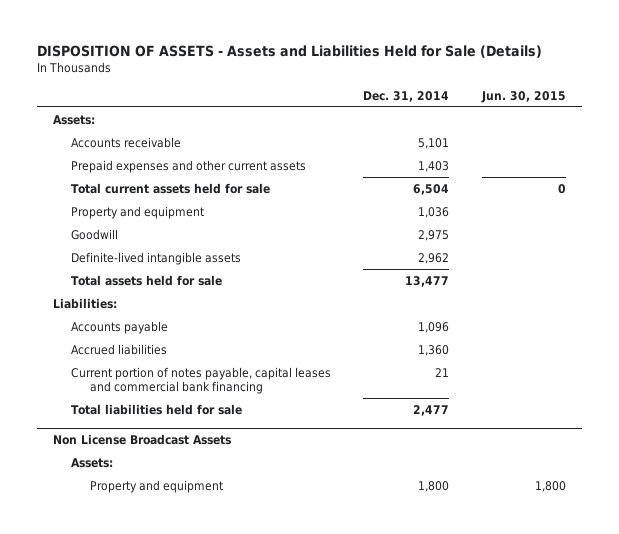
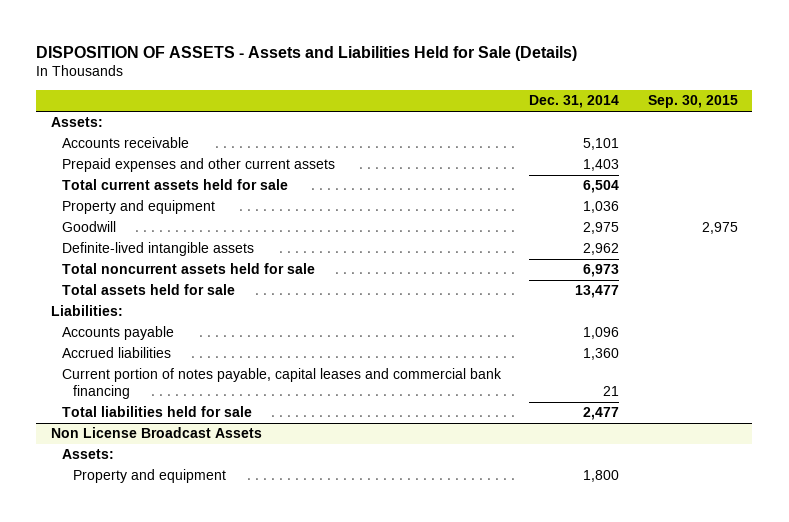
[480,91,566,104] Jun. 30, 2015 -> none
none -> [648,95,739,109] Sep. 30, 2015
none -> [61,263,315,275] Total noncurrent assets held for sale

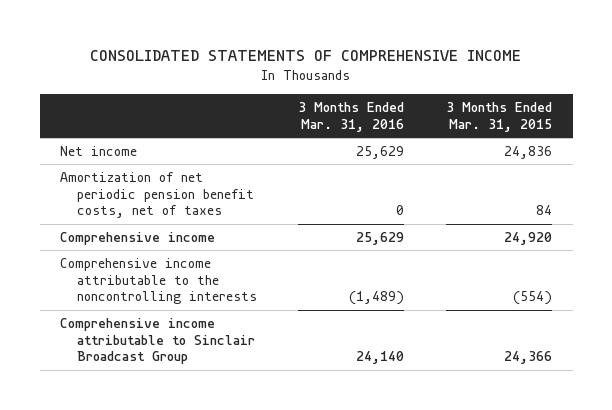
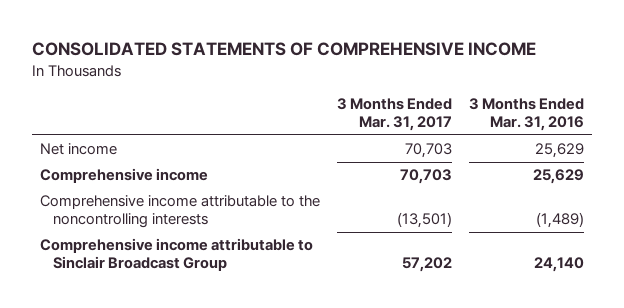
[446,101,553,132] 3 Months Ended Mar. 31, 2015 -> none
none -> [336,98,452,131] 3 Months Ended Mar. 31, 2017
[60,172,254,219] Amortization of net periodic pension benefit costs, net of taxes -> none

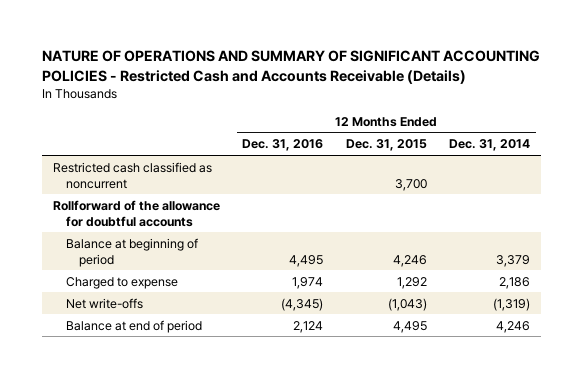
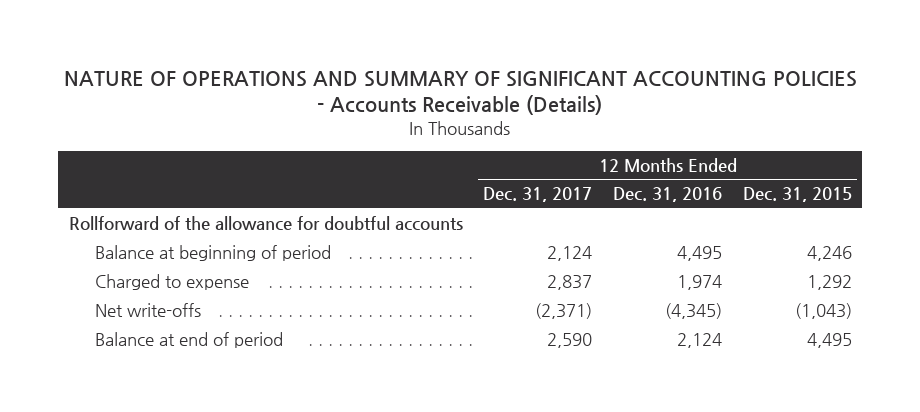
[41,50,540,84] NATURE OF OPERATIONS AND SUMMARY OF SIGNIFICANT ACCOUNTING POLICIES - Restricted Cash and Accounts Receivable (Details) -> [64,70,858,115] NATURE OF OPERATIONS AND SUMMARY OF SIGNIFICANT ACCOUNTING POLICIES - Accounts Receivable (Details)
[449,139,531,152] Dec. 31, 2014 -> none
none -> [483,187,593,203] Dec. 31, 2017
[53,161,213,189] Restricted cash classified as noncurrent -> none

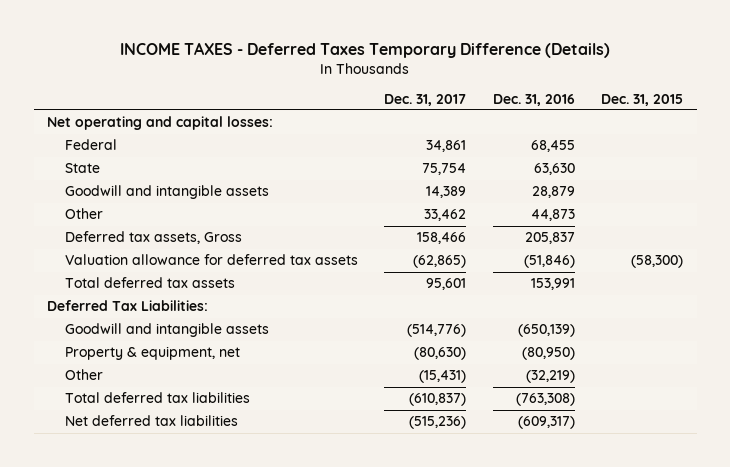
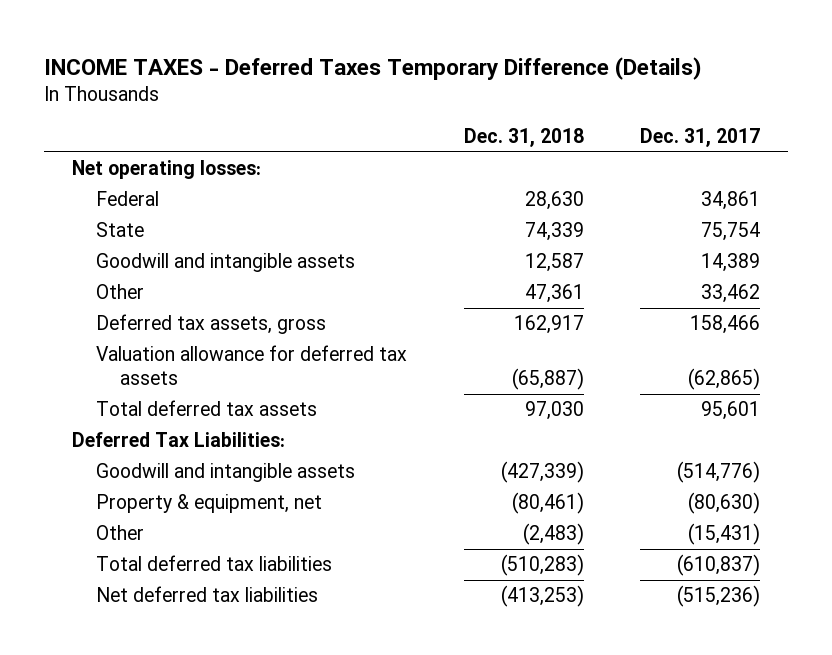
[492,93,575,106] Dec. 31, 2016 -> none
[601,93,684,106] Dec. 31, 2015 -> none
none -> [463,128,584,148] Dec. 31, 2018
[47,116,274,131] Net operating and capital losses: -> [72,160,262,180] Net operating losses:
[64,231,242,245] Deferred tax assets, Gross -> [96,314,327,335] Deferred tax assets, gross

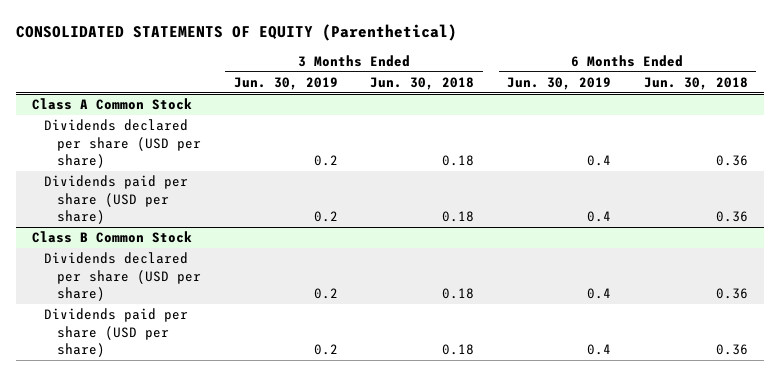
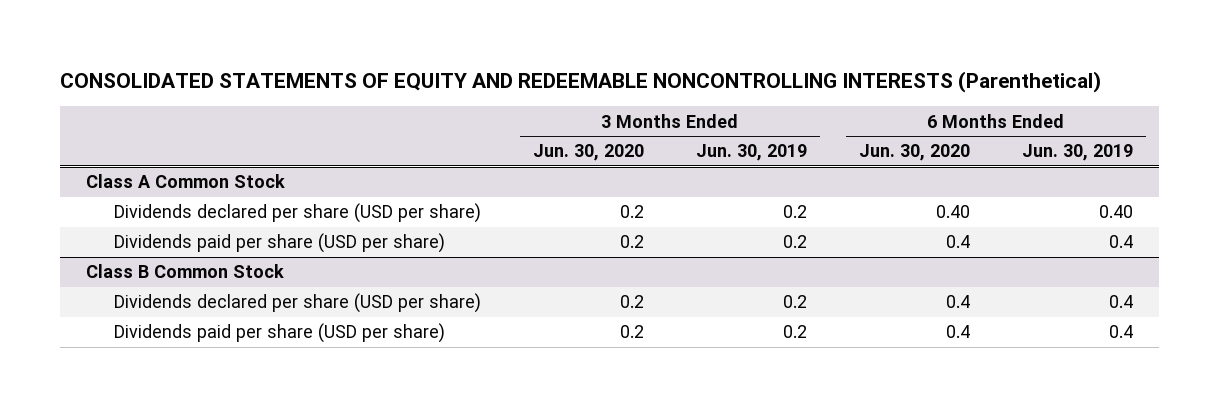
[15,23,457,41] CONSOLIDATED STATEMENTS OF EQUITY (Parenthetical) -> [59,71,1101,94] CONSOLIDATED STATEMENTS OF EQUITY AND REDEEMABLE NONCONTROLLING INTERESTS (Parenthetical)
[370,76,475,90] Jun. 30, 2018 -> none
[643,76,748,90] Jun. 30, 2018 -> none
none -> [533,144,645,162] Jun. 30, 2020
none -> [859,144,971,162] Jun. 30, 2020
[587,155,612,167] 0.4 -> [1099,205,1134,219] 0.40

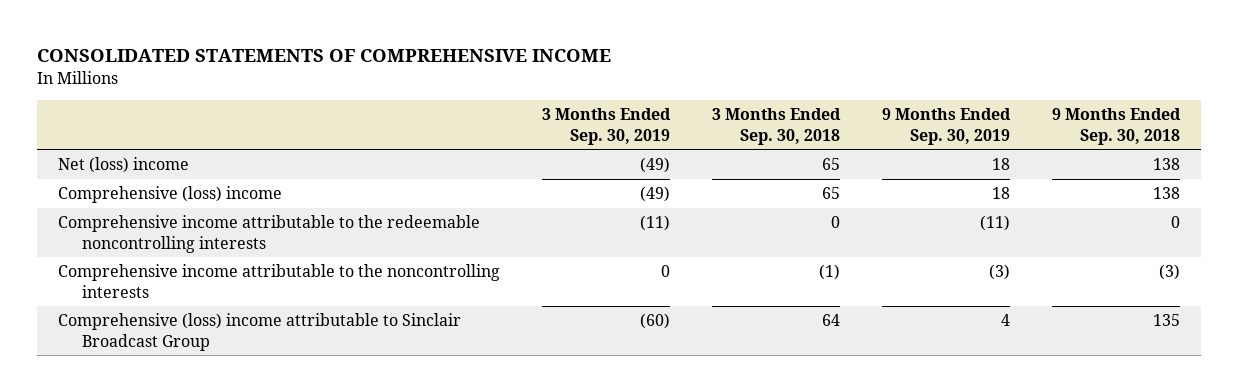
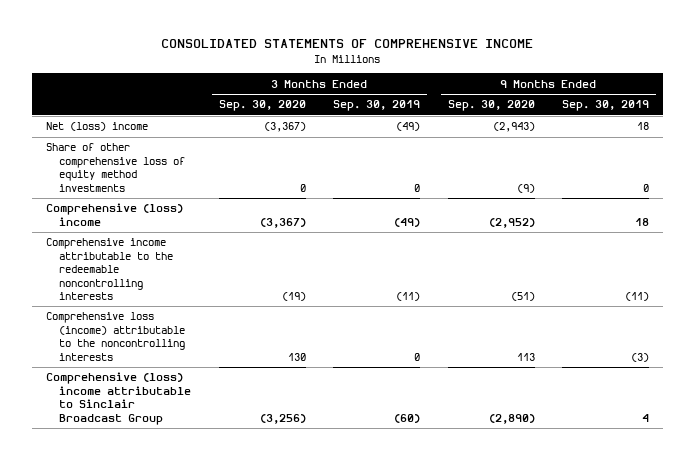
[711,108,841,145] 3 Months Ended Sep. 30, 2018 -> none
[1052,108,1182,145] 9 Months Ended Sep. 30, 2018 -> none
none -> [218,100,306,112] Sep. 30, 2020
none -> [447,100,535,112] Sep. 30, 2020
none -> [45,143,186,192] Share of other comprehensive loss of equity method investments
[57,264,500,298] Comprehensive income attributable to the noncontrolling interests -> [45,312,186,361] Comprehensive loss (income) attributable to the noncontrolling interests

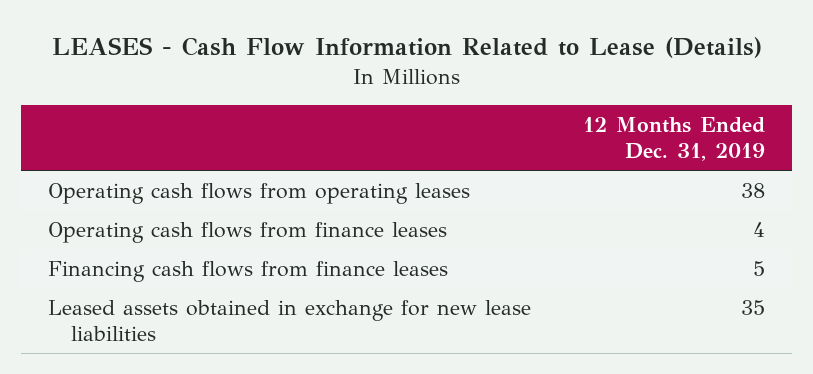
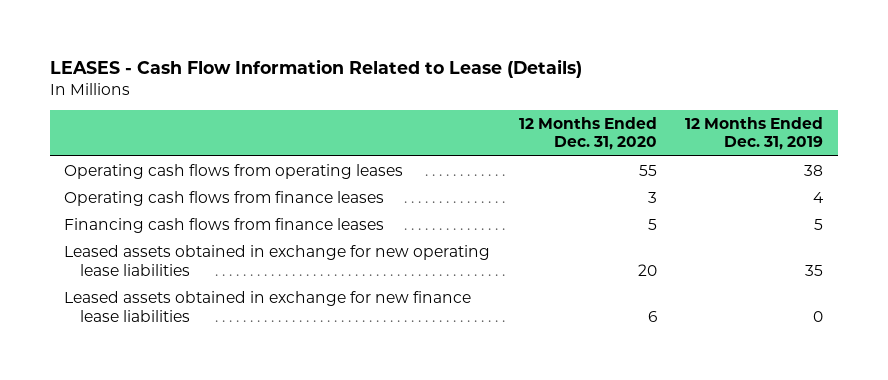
none -> [518,116,657,151] 12 Months Ended Dec. 31, 2020
[47,299,531,342] Leased assets obtained in exchange for new lease liabilities -> [64,245,491,276] Leased assets obtained in exchange for new operating lease liabilities
none -> [64,291,472,322] Leased assets obtained in exchange for new finance lease liabilities

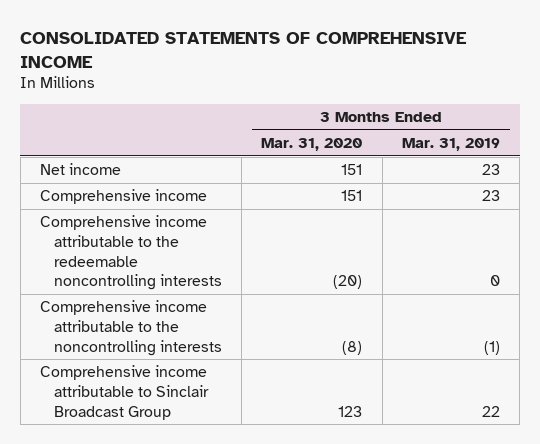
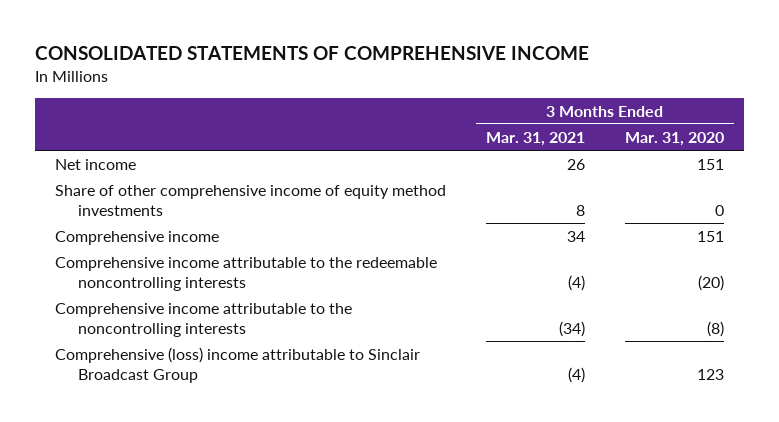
[401,137,500,151] Mar. 31, 2019 -> none
none -> [485,131,585,146] Mar. 31, 2021
none -> [54,184,446,216] Share of other comprehensive income of equity method investments
[40,365,210,420] Comprehensive income attributable to Sinclair Broadcast Group -> [54,346,420,383] Comprehensive (loss) income attributable to Sinclair Broadcast Group

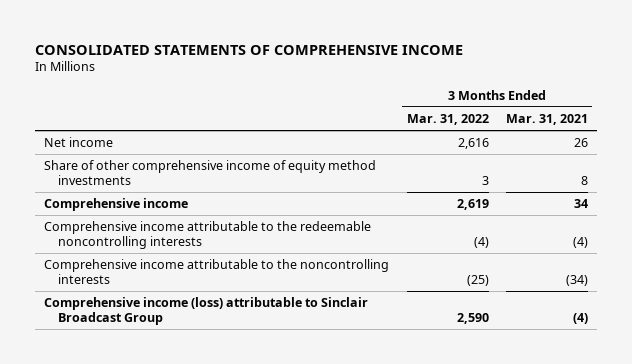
[624,131,724,146] Mar. 31, 2020 -> none
none -> [406,114,489,126] Mar. 31, 2022
[54,346,420,383] Comprehensive (loss) income attributable to Sinclair Broadcast Group -> [44,297,369,326] Comprehensive income (loss) attributable to Sinclair Broadcast Group

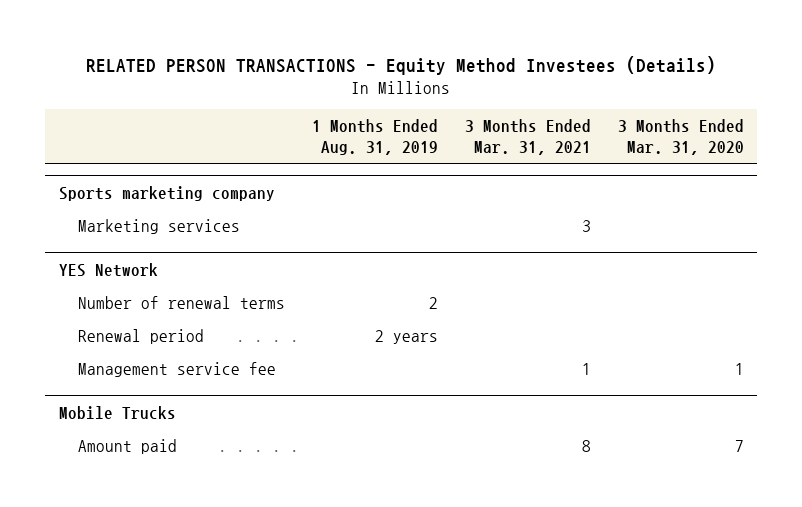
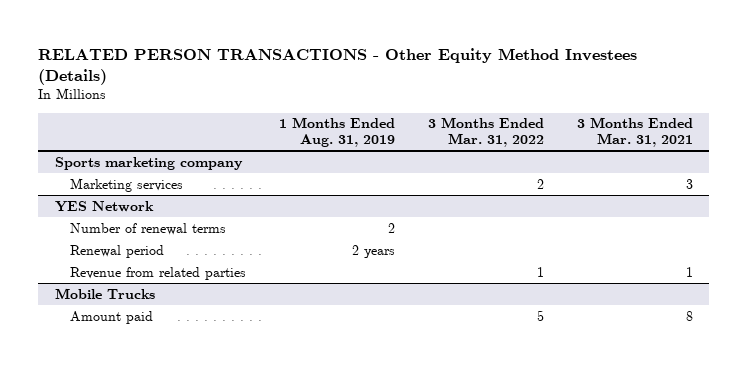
[86,55,717,75] RELATED PERSON TRANSACTIONS - Equity Method Investees (Details) -> [38,47,638,85] RELATED PERSON TRANSACTIONS - Other Equity Method Investees (Details)
[617,118,744,156] 3 Months Ended Mar. 31, 2020 -> none
none -> [427,117,544,148] 3 Months Ended Mar. 31, 2022
[78,361,277,377] Management service fee -> none
none -> [69,266,246,280] Revenue from related parties

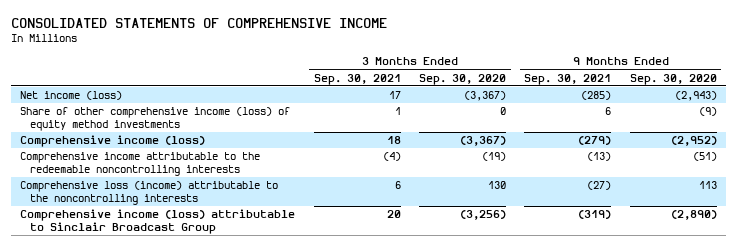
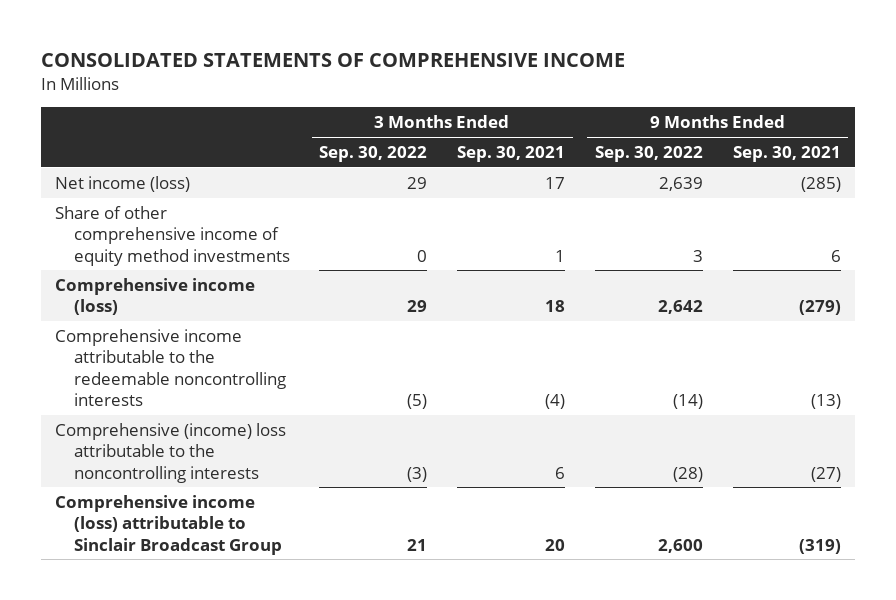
[418,73,506,85] Sep. 30, 2020 -> none
[629,73,717,85] Sep. 30, 2020 -> none
none -> [319,145,428,162] Sep. 30, 2022
none -> [594,145,703,162] Sep. 30, 2022
[20,107,291,132] Share of other comprehensive income (loss) of equity method investments -> [55,205,290,266] Share of other comprehensive income of equity method investments
[20,181,279,206] Comprehensive loss (income) attributable to the noncontrolling interests -> [55,422,287,483] Comprehensive (income) loss attributable to the noncontrolling interests

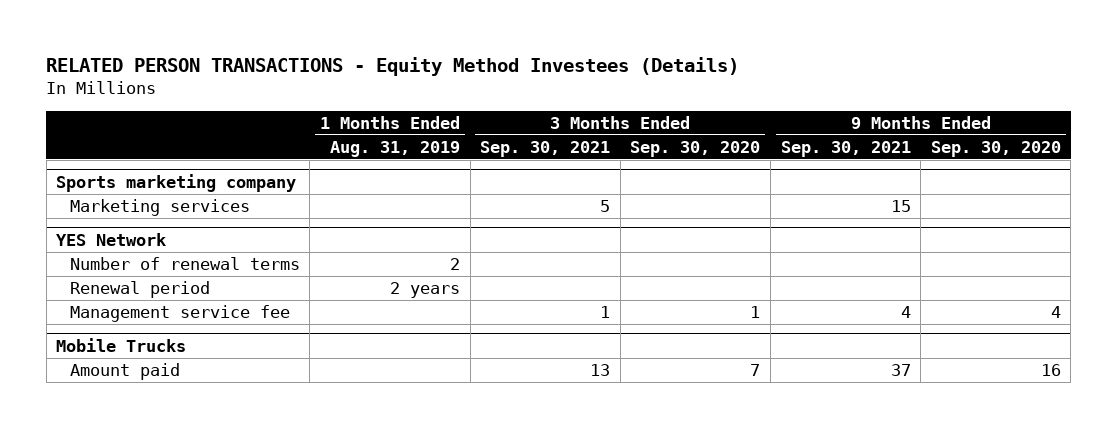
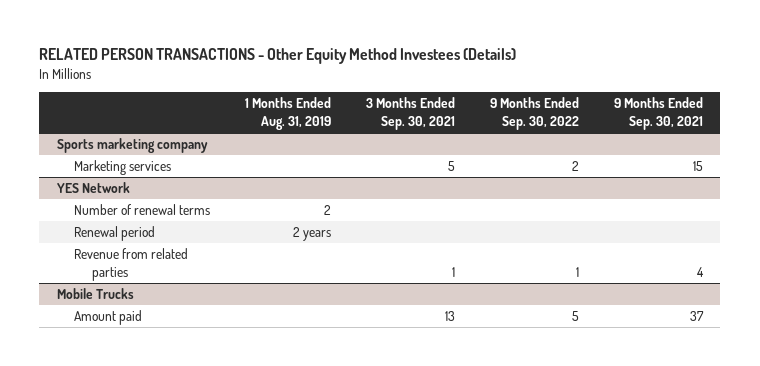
[46,56,740,76] RELATED PERSON TRANSACTIONS - Equity Method Investees (Details) -> [39,48,517,65] RELATED PERSON TRANSACTIONS - Other Equity Method Investees (Details)
[630,140,761,157] Sep. 30, 2020 -> none
[930,140,1061,157] Sep. 30, 2020 -> none
none -> [489,97,579,130] 9 Months Ended Sep. 30, 2022
[69,304,290,322] Management service fee -> none
none -> [74,248,189,281] Revenue from related parties

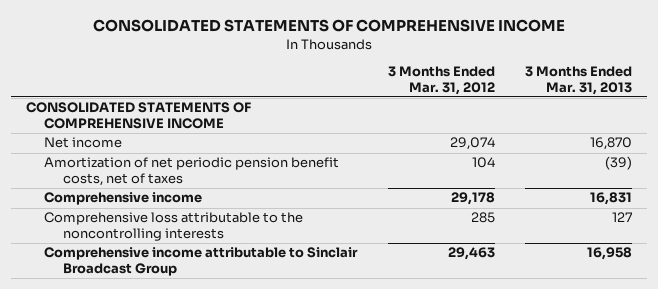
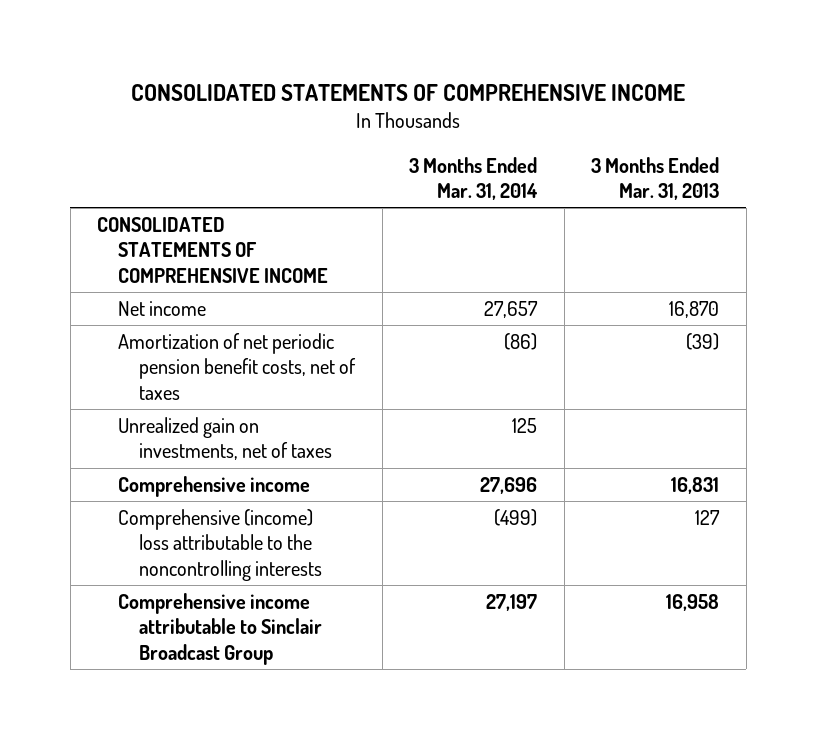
[387,66,495,95] 3 Months Ended Mar. 31, 2012 -> none
none -> [409,156,539,201] 3 Months Ended Mar. 31, 2014
none -> [118,416,332,461] Unrealized gain on investments, net of taxes
[44,212,304,242] Comprehensive loss attributable to the noncontrolling interests -> [118,508,322,581] Comprehensive (income) loss attributable to the noncontrolling interests

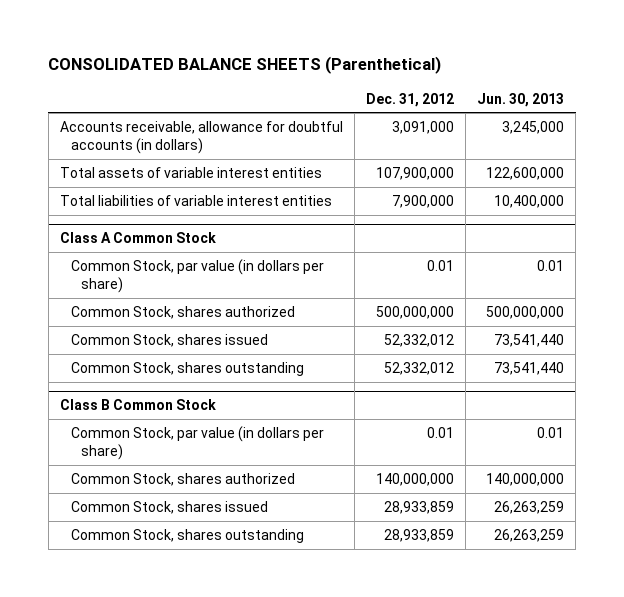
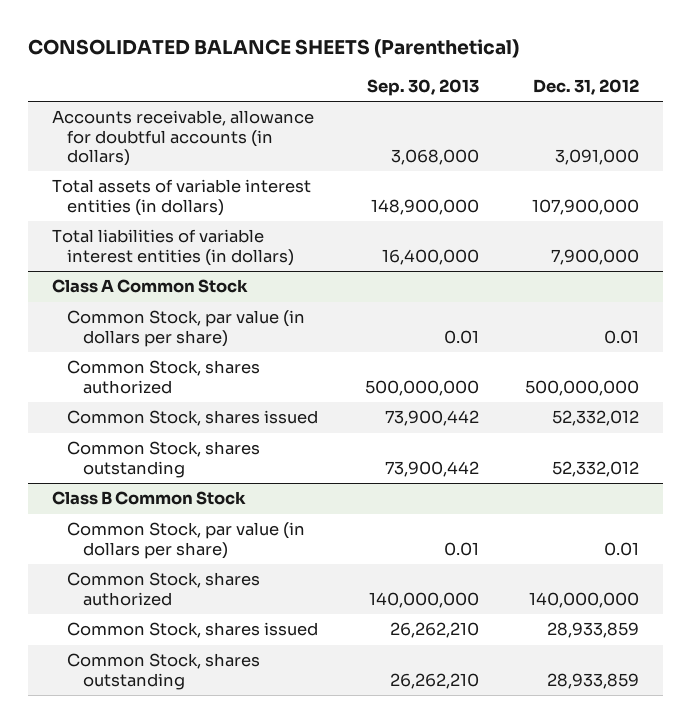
[477,92,565,107] Jun. 30, 2013 -> none
none -> [366,79,479,97] Sep. 30, 2013
[59,166,322,178] Total assets of variable interest entities -> [51,179,311,216] Total assets of variable interest entities (in dollars)
[59,194,332,206] Total liabilities of variable interest entities -> [51,229,295,266] Total liabilities of variable interest entities (in dollars)

